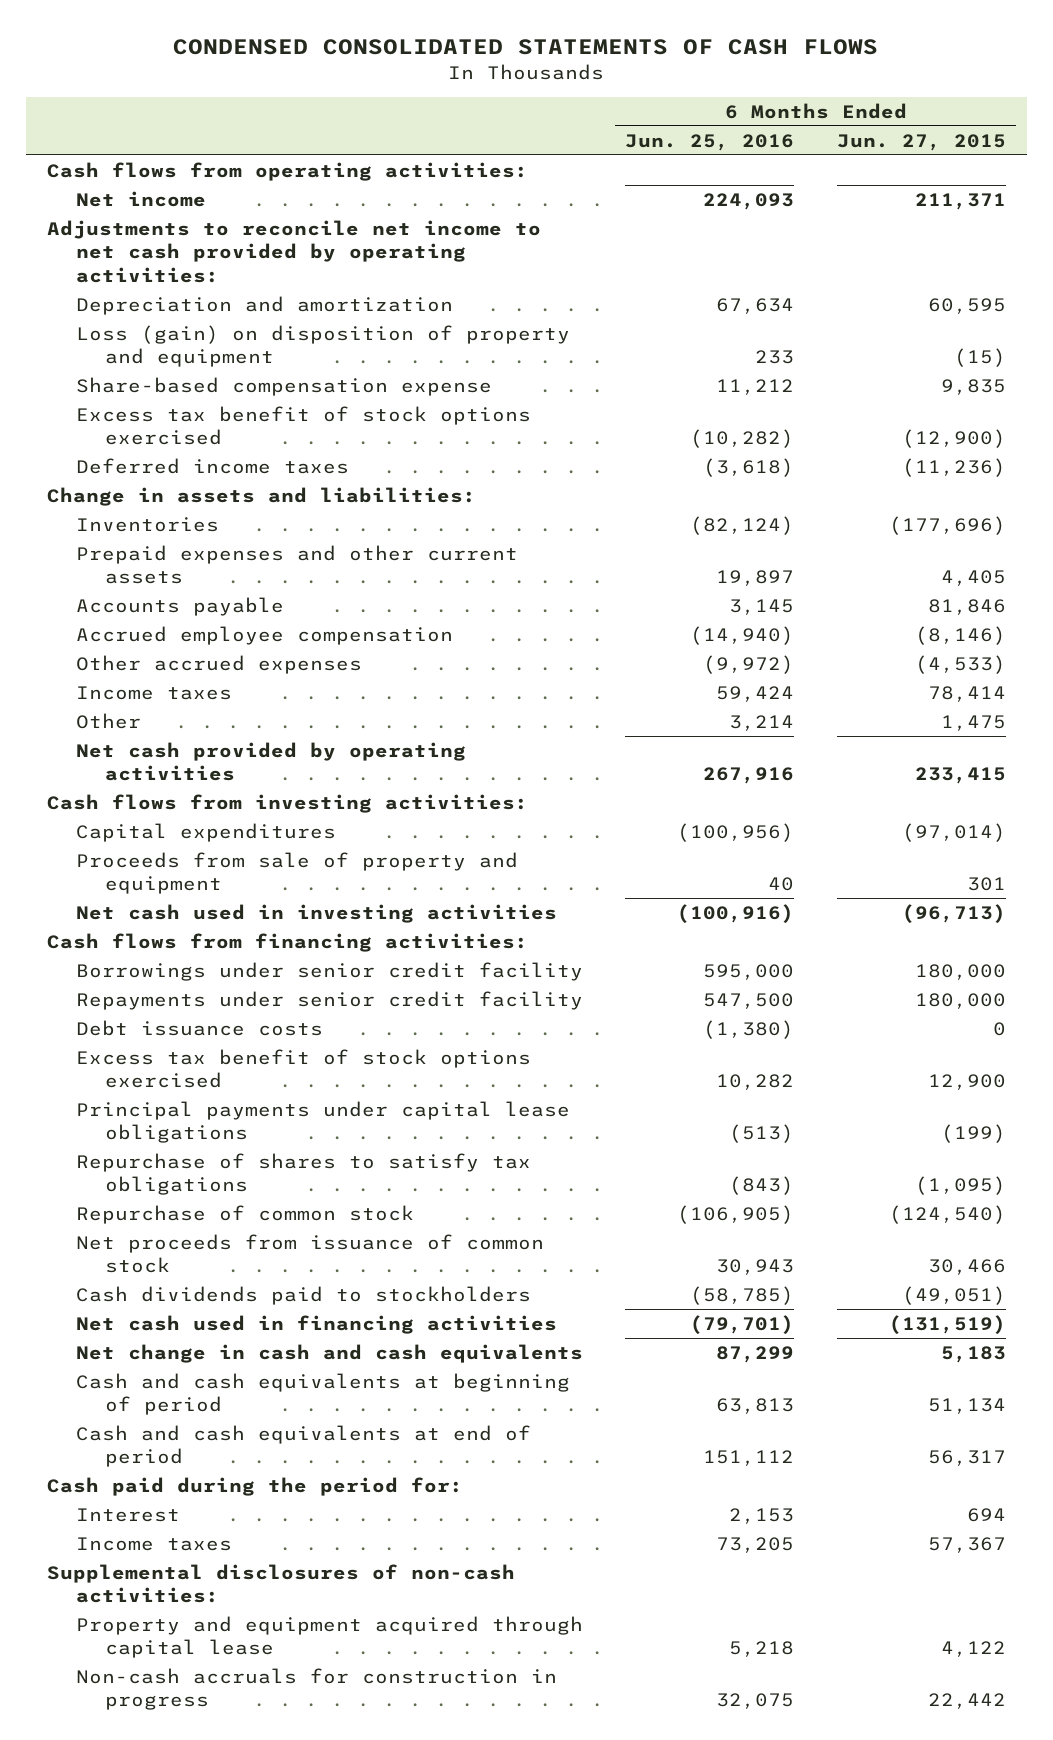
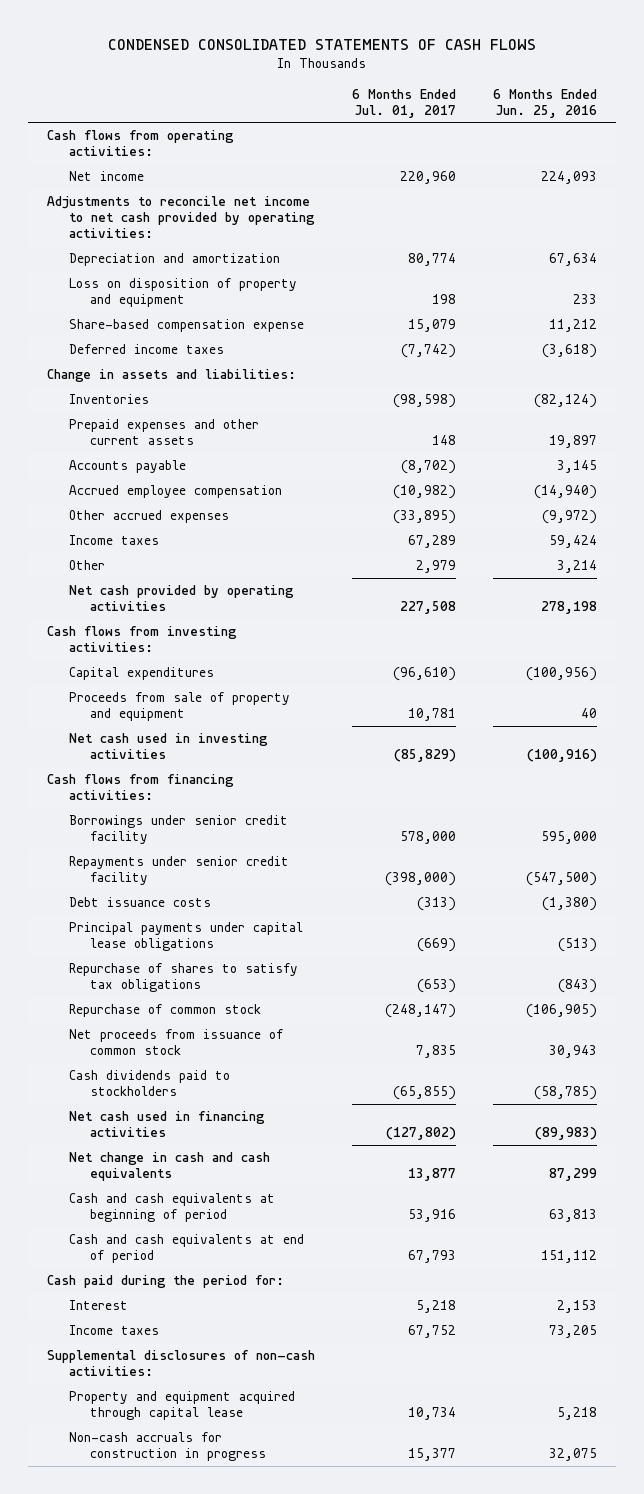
[836,133,1006,151] Jun. 27, 2015 -> none
none -> [352,88,457,118] 6 Months Ended Jul. 01, 2017
[75,324,570,368] Loss (gain) on disposition of property and equipment -> [68,278,297,308] Loss on disposition of property and equipment
[75,405,531,446] Excess tax benefit of stock options exercised -> none
[703,767,795,785] 267,916 -> [541,601,598,615] 278,198
[703,992,795,1009] 547,500 -> [526,872,598,887] (547,500)
[75,1048,531,1089] Excess tax benefit of stock options exercised -> none
[690,1314,795,1334] (79,701) -> [535,1127,598,1141] (89,983)

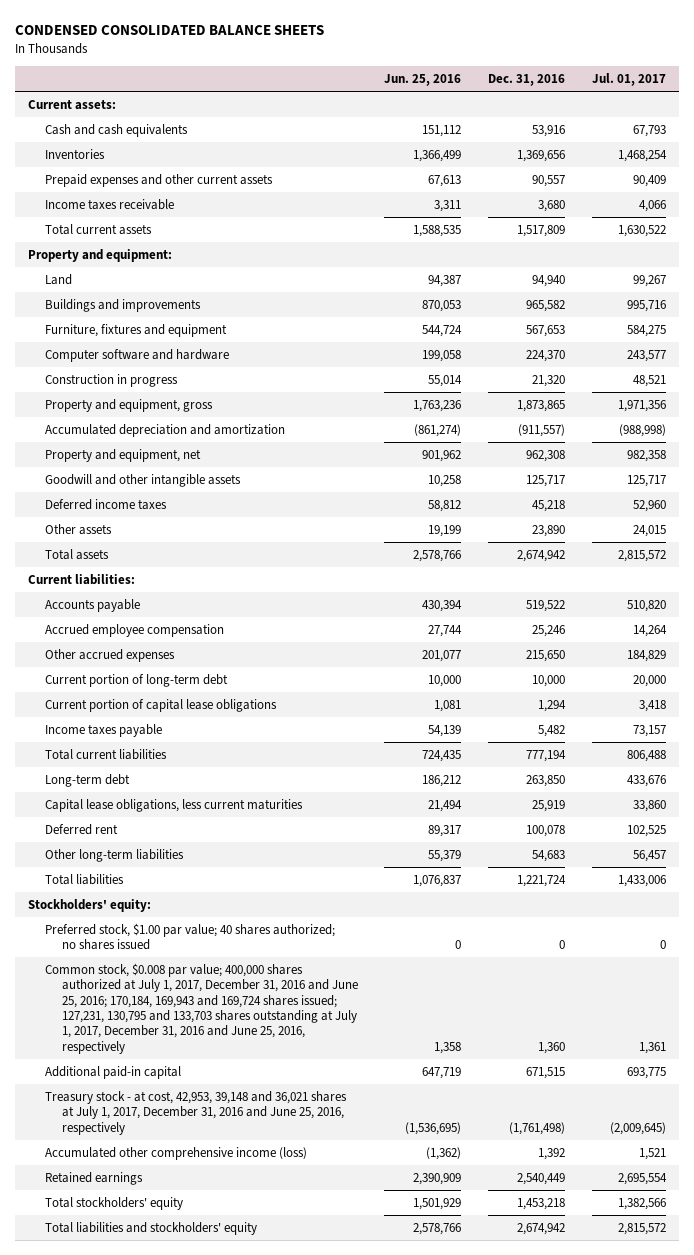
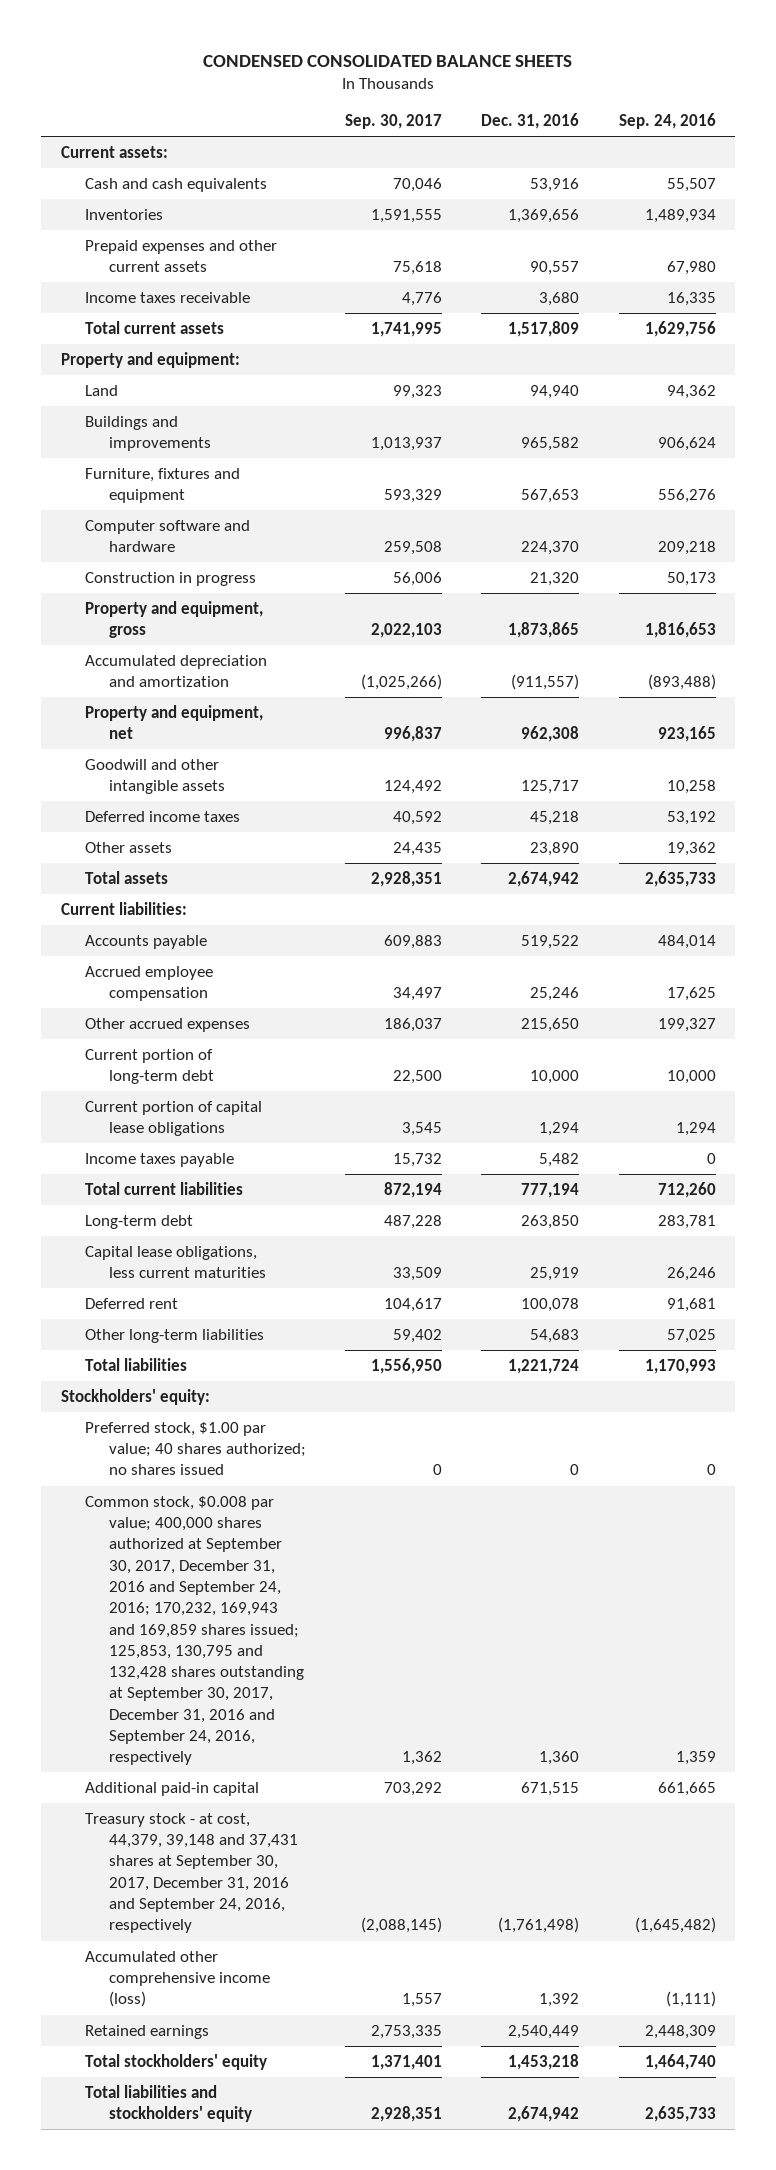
[384,74,462,87] Jun. 25, 2016 -> none
[591,73,666,87] Jul. 01, 2017 -> none
none -> [345,114,443,130] Sep. 30, 2017
none -> [618,113,716,130] Sep. 24, 2016
[44,962,358,1054] Common stock, $0.008 par value; 400,000 shares authorized at July 1, 2017, December 31, 2016 and June 25, 2016; 170,184, 169,943 and 169,724 shares issued; 127,231, 130,795 and 133,703 shares outstanding at July 1, 2017, December 31, 2016 and June 25, 2016, respectively -> [84,1495,304,1766] Common stock, $0.008 par value; 400,000 shares authorized at September 30, 2017, December 31, 2016 and September 24, 2016; 170,232, 169,943 and 169,859 shares issued; 125,853, 130,795 and 132,428 shares outstanding at September 30, 2017, December 31, 2016 and September 24, 2016, respectively
[44,1090,347,1135] Treasury stock - at cost, 42,953, 39,148 and 36,021 shares at July 1, 2017, December 31, 2016 and June 25, 2016, respectively -> [84,1812,298,1934] Treasury stock - at cost, 44,379, 39,148 and 37,431 shares at September 30, 2017, December 31, 2016 and September 24, 2016, respectively

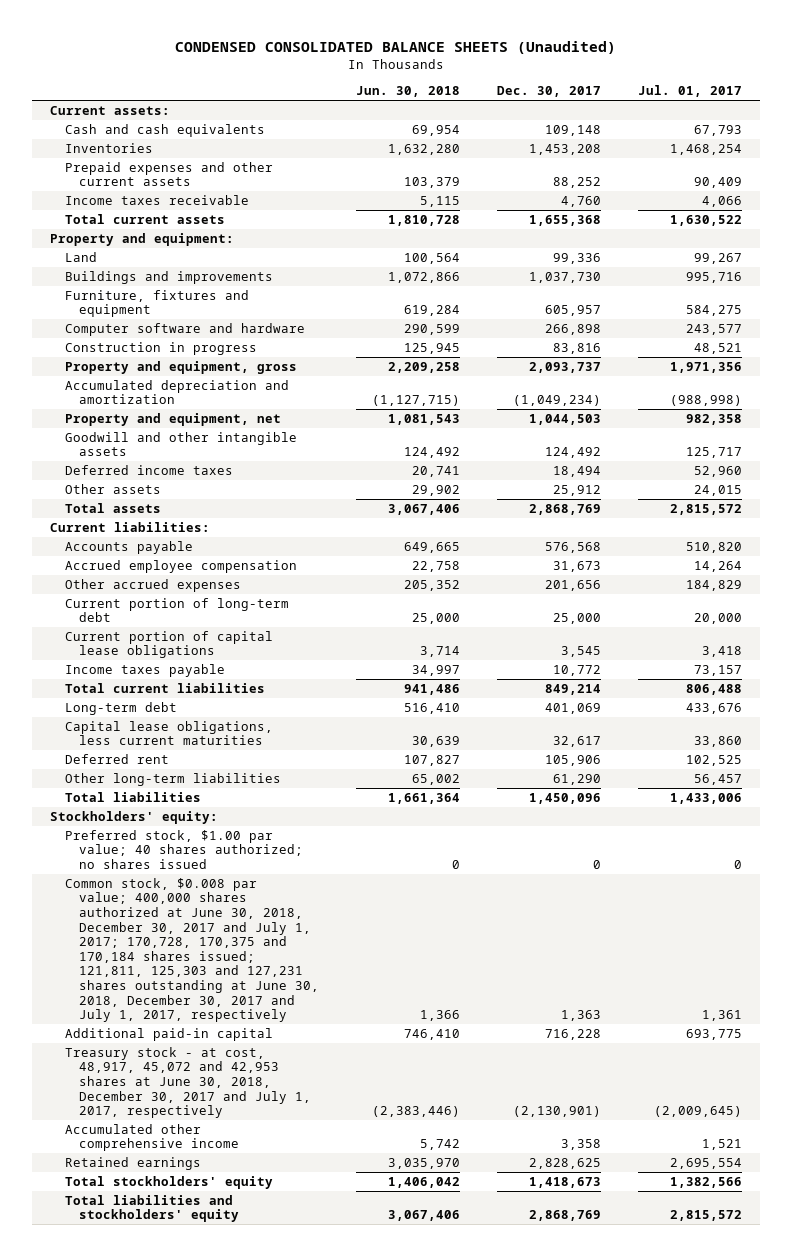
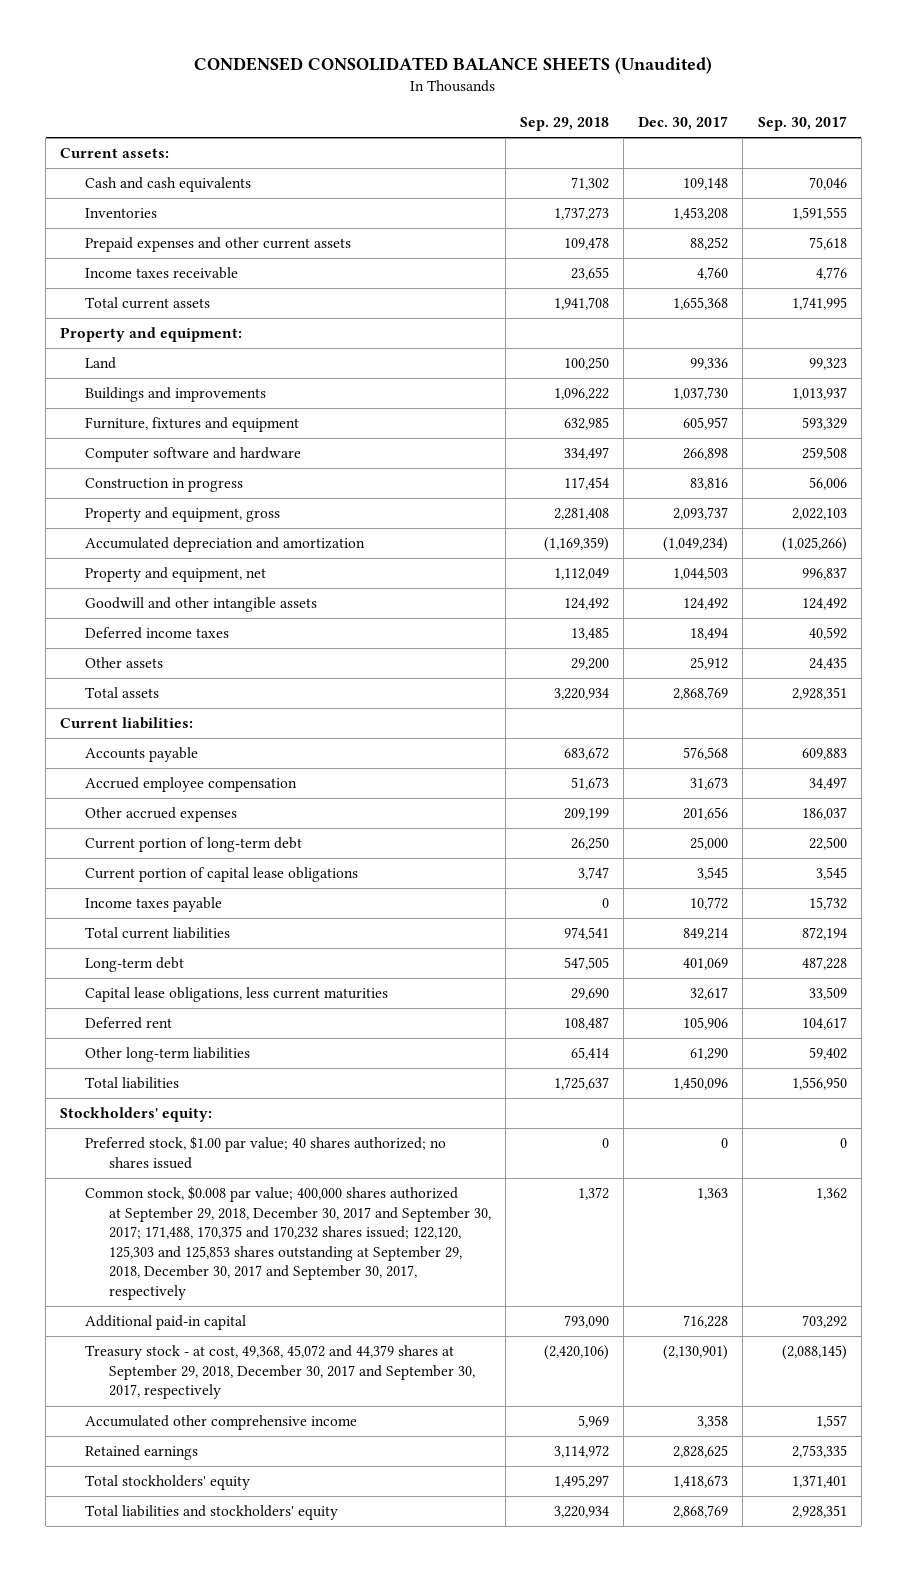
[356,86,461,98] Jun. 30, 2018 -> none
[637,85,742,98] Jul. 01, 2017 -> none
none -> [520,117,610,132] Sep. 29, 2018
none -> [757,116,847,132] Sep. 30, 2017
[64,877,320,1023] Common stock, $0.008 par value; 400,000 shares authorized at June 30, 2018, December 30, 2017 and July 1, 2017; 170,728, 170,375 and 170,184 shares issued; 121,811, 125,303 and 127,231 shares outstanding at June 30, 2018, December 30, 2017 and July 1, 2017, respectively -> [84,1186,492,1300] Common stock, $0.008 par value; 400,000 shares authorized at September 29, 2018, December 30, 2017 and September 30, 2017; 171,488, 170,375 and 170,232 shares issued; 122,120, 125,303 and 125,853 shares outstanding at September 29, 2018, December 30, 2017 and September 30, 2017, respectively
[64,1046,312,1119] Treasury stock - at cost, 48,917, 45,072 and 42,953 shares at June 30, 2018, December 30, 2017 and July 1, 2017, respectively -> [84,1345,476,1400] Treasury stock - at cost, 49,368, 45,072 and 44,379 shares at September 29, 2018, December 30, 2017 and September 30, 2017, respectively

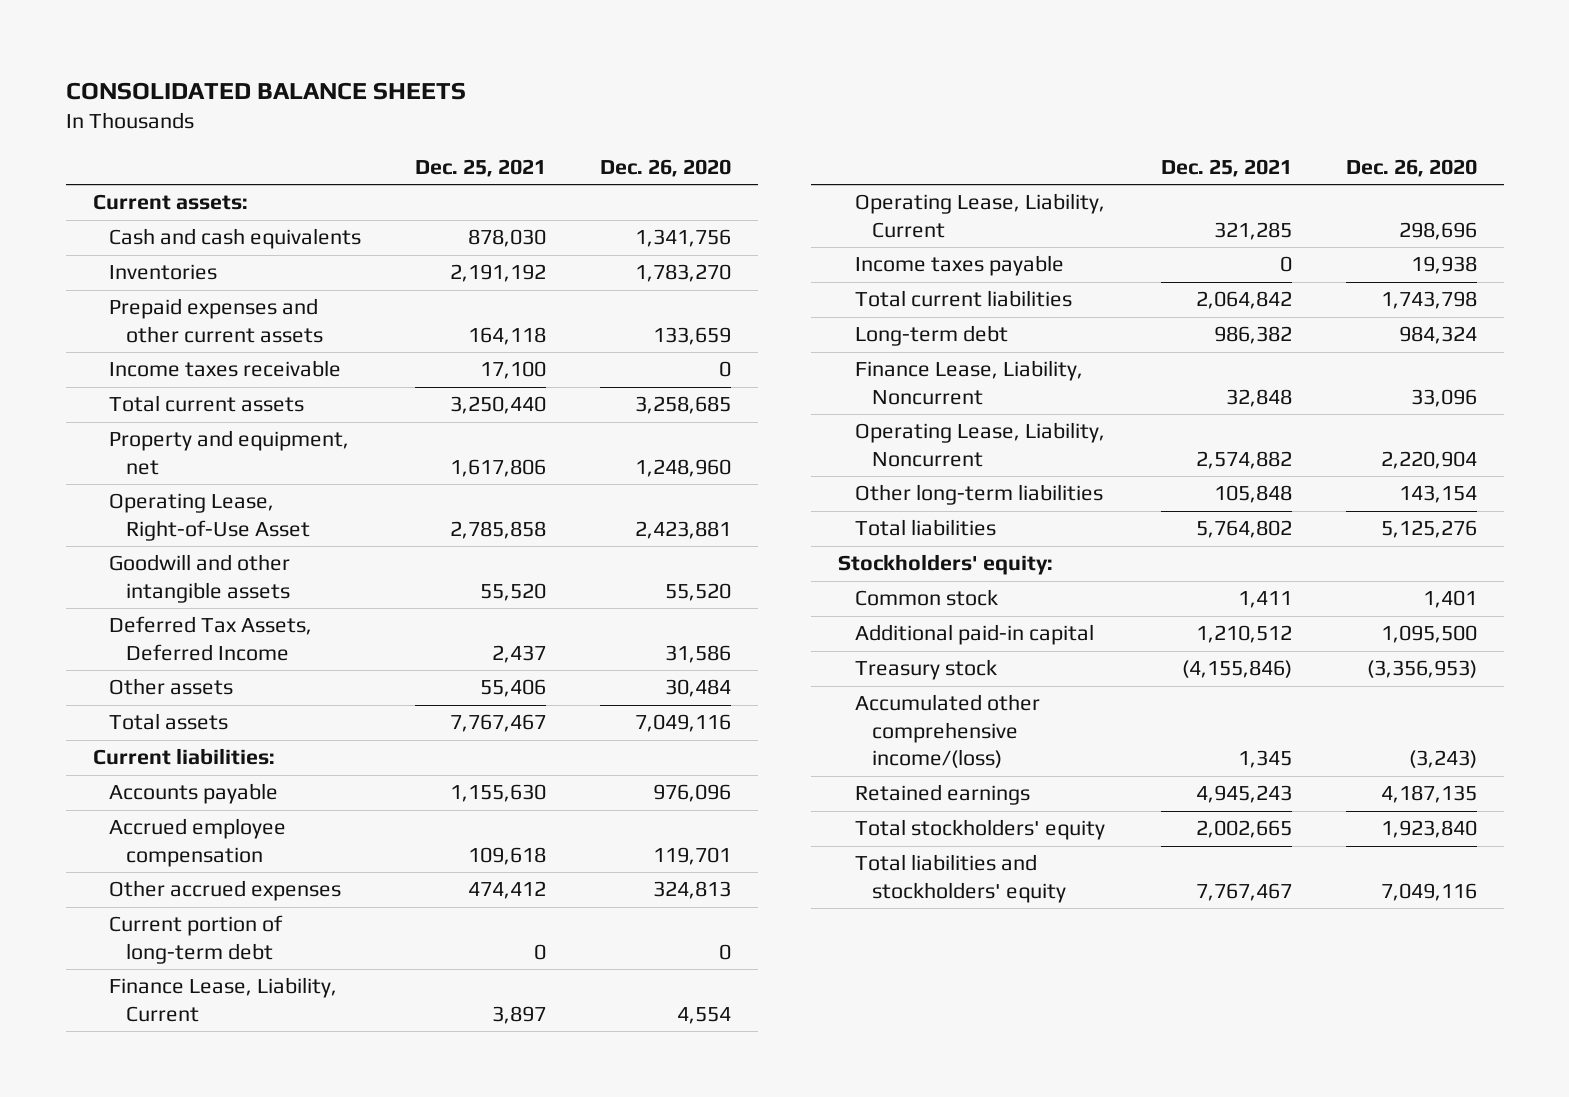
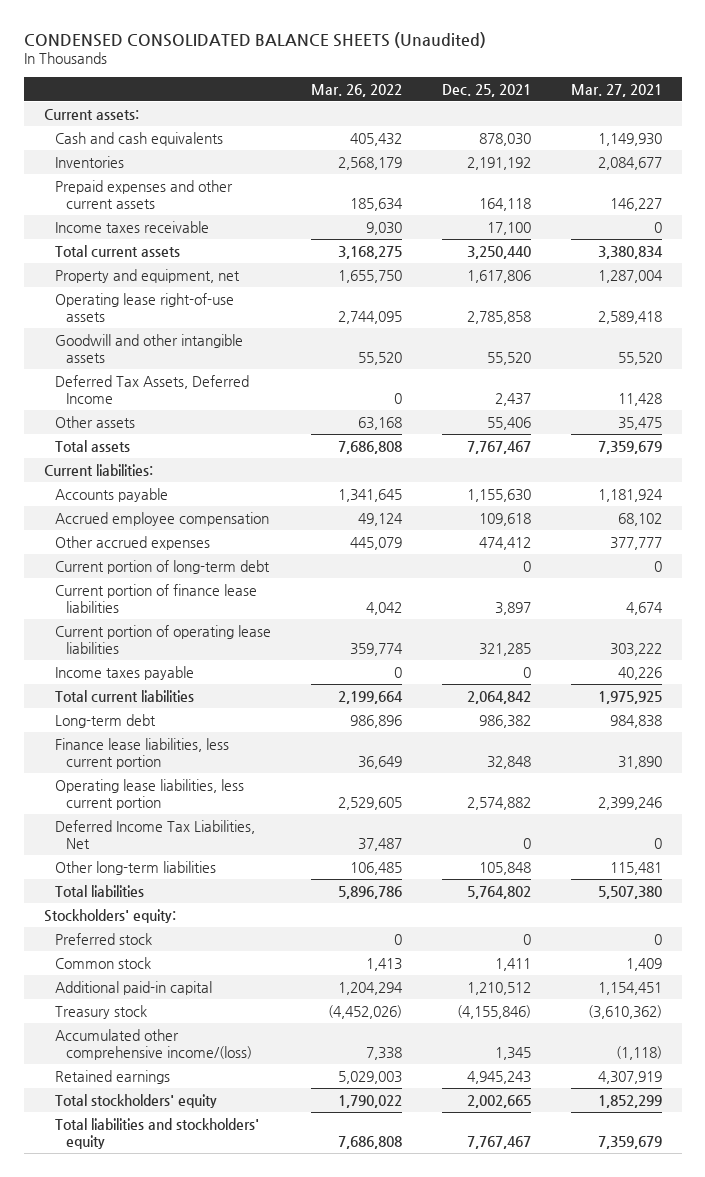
[65,81,466,100] CONSOLIDATED BALANCE SHEETS -> [23,31,486,48] CONDENSED CONSOLIDATED BALANCE SHEETS (Unaudited)
[599,158,731,177] Dec. 26, 2020 -> none
none -> [310,83,402,97] Mar. 26, 2022
none -> [570,83,662,97] Mar. 27, 2021
[109,493,311,541] Operating Lease, Right-of-Use Asset -> [55,292,235,322] Operating lease right-of-use assets
[109,977,338,1022] Finance Lease, Liability, Current -> [55,583,258,613] Current portion of finance lease liabilities
[855,193,1106,238] Operating Lease, Liability, Current -> [55,624,272,654] Current portion of operating lease liabilities
[855,360,1084,405] Finance Lease, Liability, Noncurrent -> [55,737,230,769] Finance lease liabilities, less current portion
[855,422,1106,467] Operating Lease, Liability, Noncurrent -> [55,778,245,810] Operating lease liabilities, less current portion
none -> [55,819,256,849] Deferred Income Tax Liabilities, Net
none -> [55,932,153,945] Preferred stock

